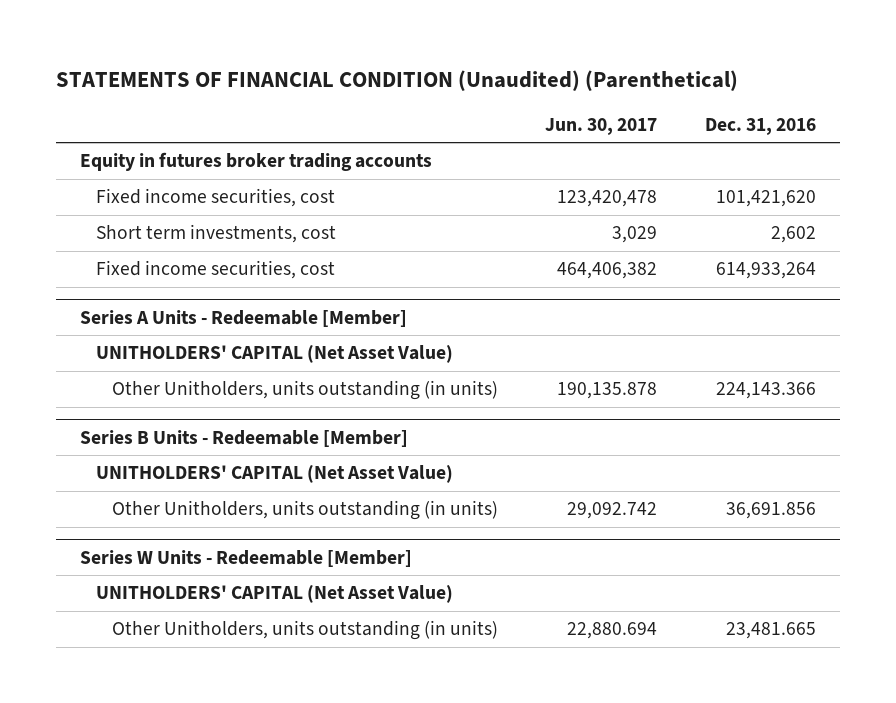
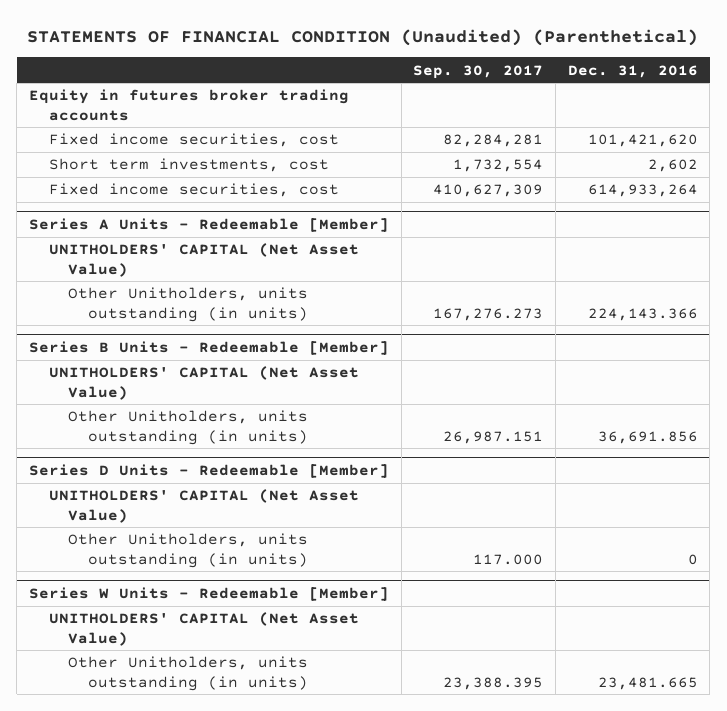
[545,118,658,136] Jun. 30, 2017 -> none
none -> [413,64,544,79] Sep. 30, 2017
none -> [29,463,390,478] Series D Units - Redeemable [Member]
none -> [48,489,359,523] UNITHOLDERS' CAPITAL (Net Asset Value)
none -> [68,533,309,568] Other Unitholders, units outstanding (in units)

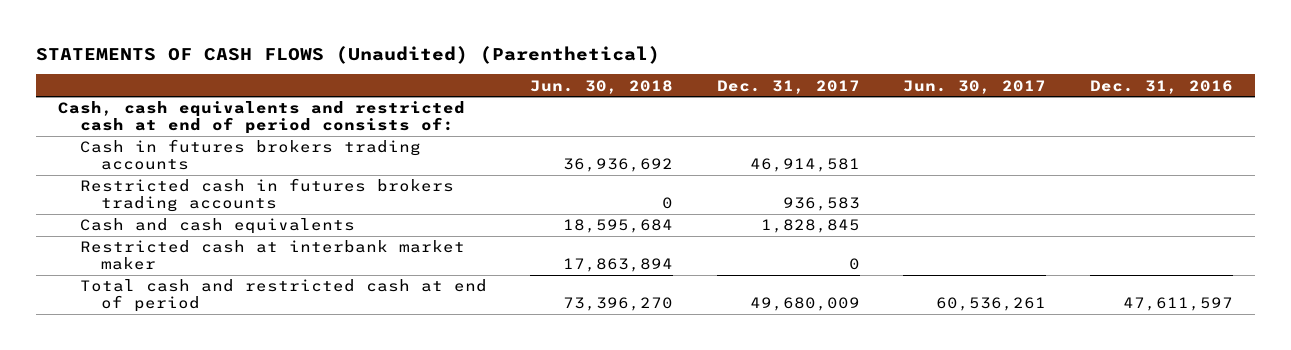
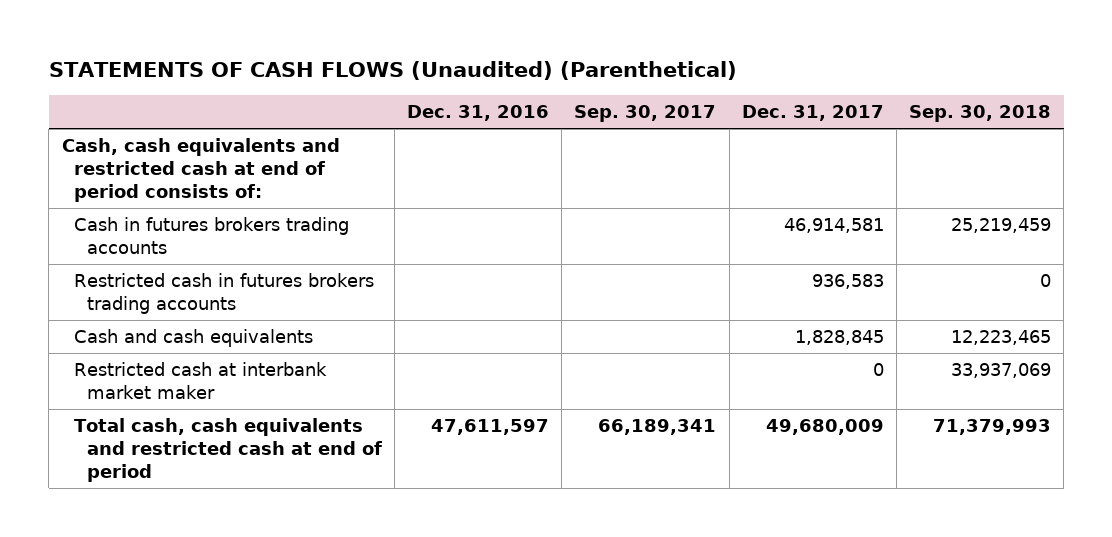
[530,79,674,94] Jun. 30, 2018 -> none
[903,79,1047,94] Jun. 30, 2017 -> none
none -> [574,105,717,123] Sep. 30, 2017
none -> [908,105,1051,123] Sep. 30, 2018
[79,279,487,313] Total cash and restricted cash at end of period -> [74,418,382,483] Total cash, cash equivalents and restricted cash at end of period

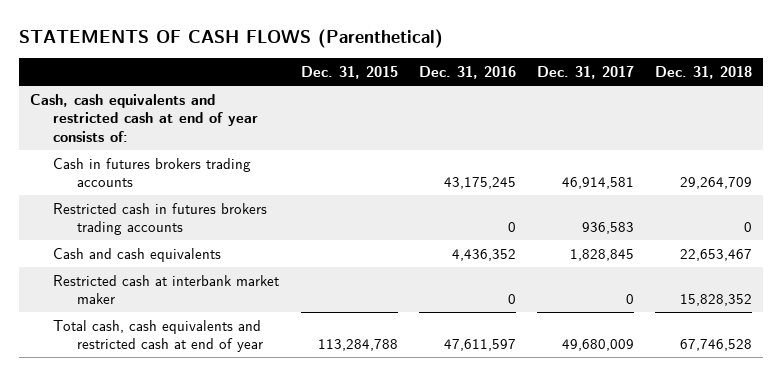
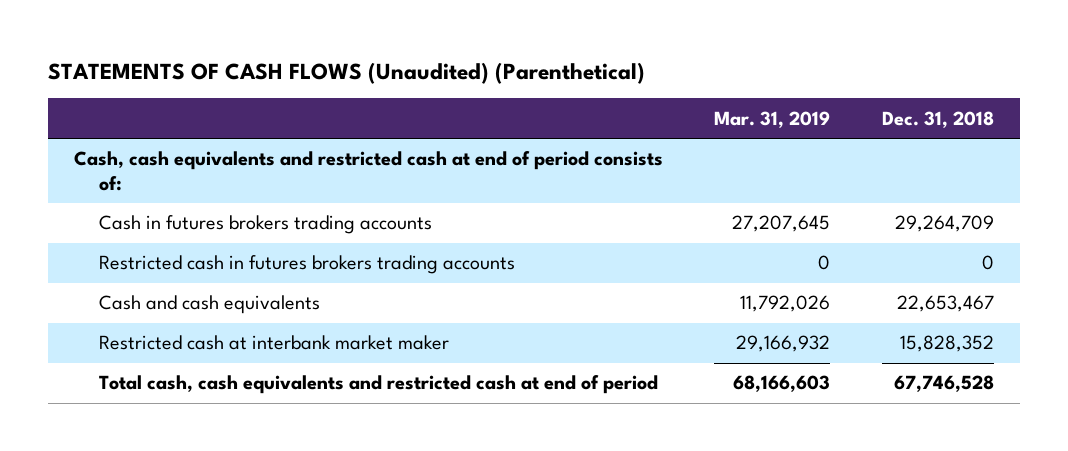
[19,28,444,48] STATEMENTS OF CASH FLOWS (Parenthetical) -> [47,61,645,84] STATEMENTS OF CASH FLOWS (Unaudited) (Parenthetical)
[300,65,398,79] Dec. 31, 2015 -> none
[418,65,516,79] Dec. 31, 2016 -> none
[536,65,634,79] Dec. 31, 2017 -> none
none -> [714,110,831,128] Mar. 31, 2019
[29,93,259,142] Cash, cash equivalents and restricted cash at end of year consists of: -> [73,151,663,192] Cash, cash equivalents and restricted cash at end of period consists of:
[53,319,263,353] Total cash, cash equivalents and restricted cash at end of year -> [99,375,659,395] Total cash, cash equivalents and restricted cash at end of period

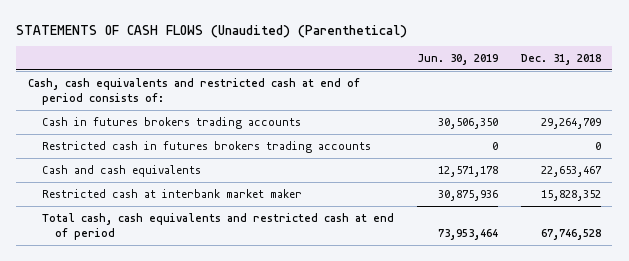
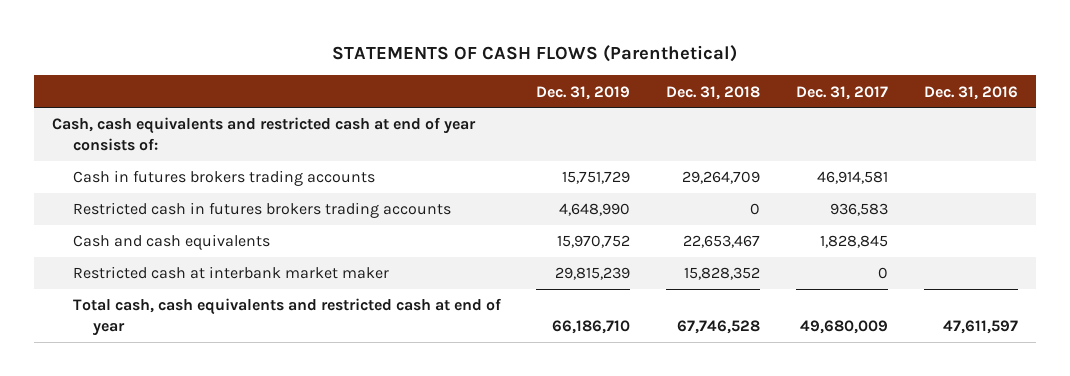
[16,24,408,38] STATEMENTS OF CASH FLOWS (Unaudited) (Parenthetical) -> [332,45,738,63] STATEMENTS OF CASH FLOWS (Parenthetical)
[416,54,498,66] Jun. 30, 2019 -> none
none -> [536,85,631,100] Dec. 31, 2019
none -> [796,85,889,100] Dec. 31, 2017
none -> [924,85,1019,100] Dec. 31, 2016
[27,77,360,105] Cash, cash equivalents and restricted cash at end of period consists of: -> [51,117,476,151] Cash, cash equivalents and restricted cash at end of year consists of:
[41,212,394,240] Total cash, cash equivalents and restricted cash at end of period -> [72,298,501,336] Total cash, cash equivalents and restricted cash at end of year

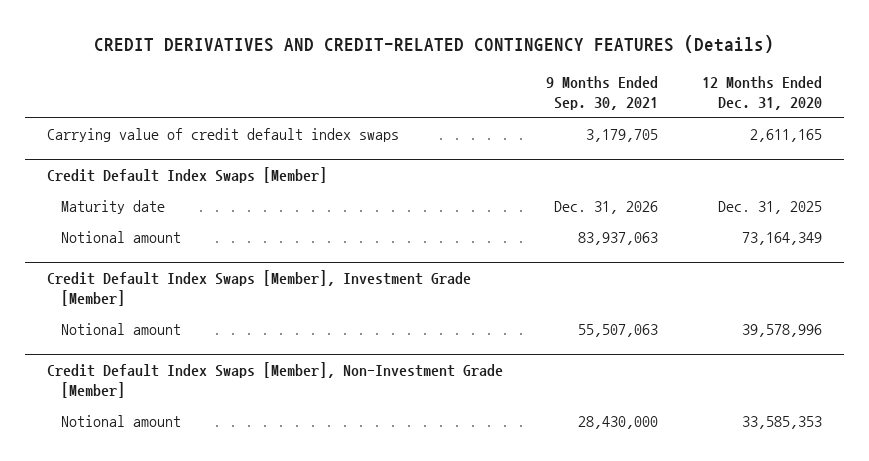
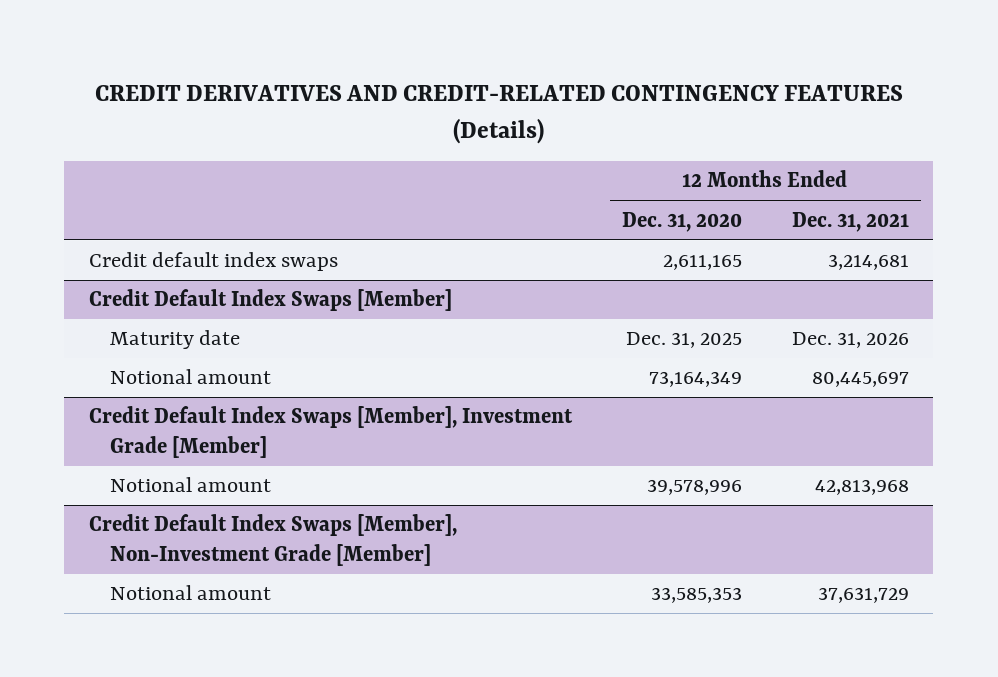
[546,75,659,111] 9 Months Ended Sep. 30, 2021 -> none
none -> [791,211,909,232] Dec. 31, 2021
[46,127,399,142] Carrying value of credit default index swaps -> [89,252,339,272] Credit default index swaps

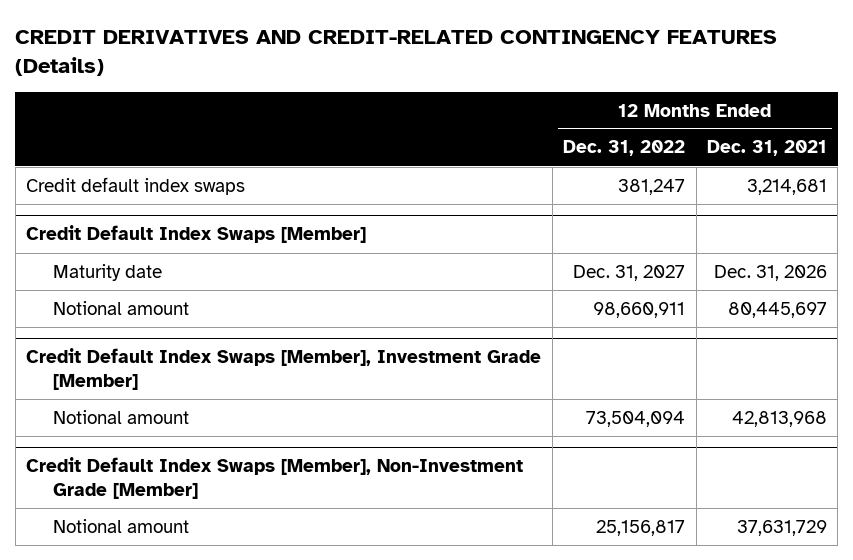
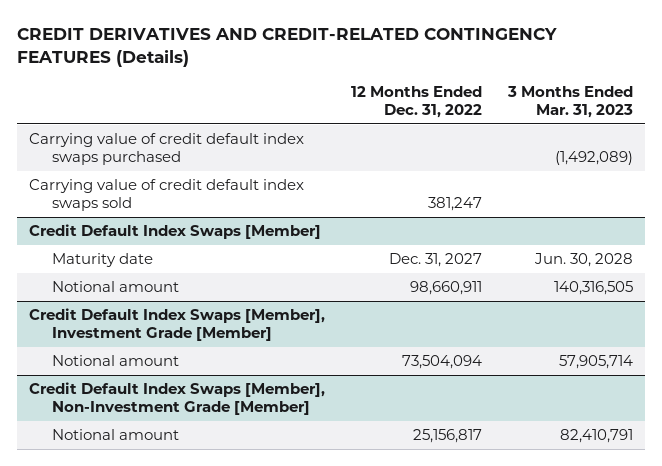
[706,140,827,157] Dec. 31, 2021 -> none
none -> [506,86,633,119] 3 Months Ended Mar. 31, 2023
none -> [29,133,305,166] Carrying value of credit default index swaps purchased
[26,176,246,195] Credit default index swaps -> [29,179,305,212] Carrying value of credit default index swaps sold

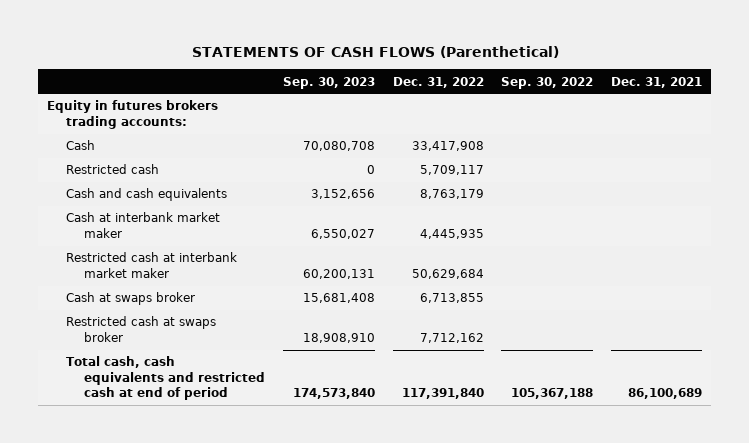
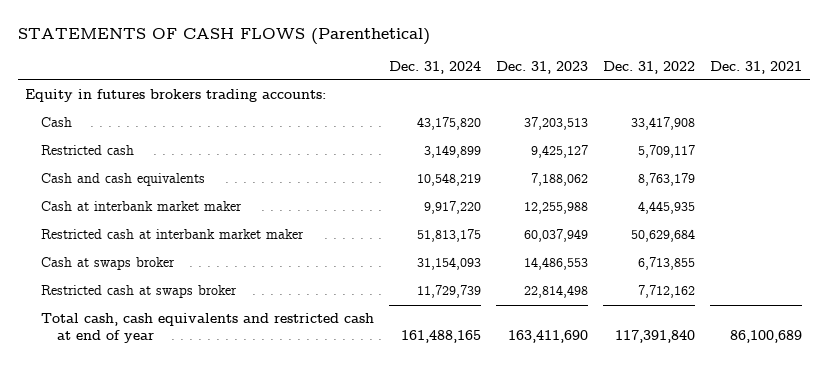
[282,76,375,89] Sep. 30, 2023 -> none
[501,76,594,89] Sep. 30, 2022 -> none
none -> [389,60,482,74] Dec. 31, 2024
none -> [496,60,589,74] Dec. 31, 2023
[65,356,266,401] Total cash, cash equivalents and restricted cash at end of period -> [41,313,375,344] Total cash, cash equivalents and restricted cash at end of year

